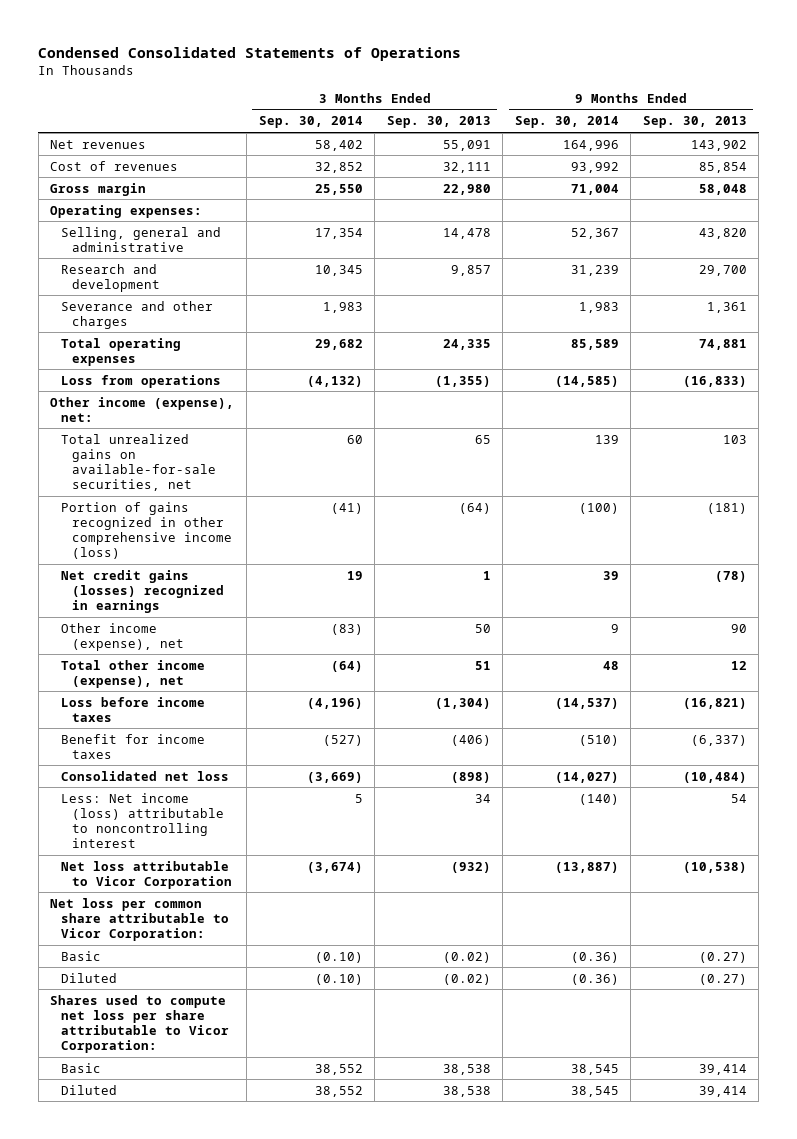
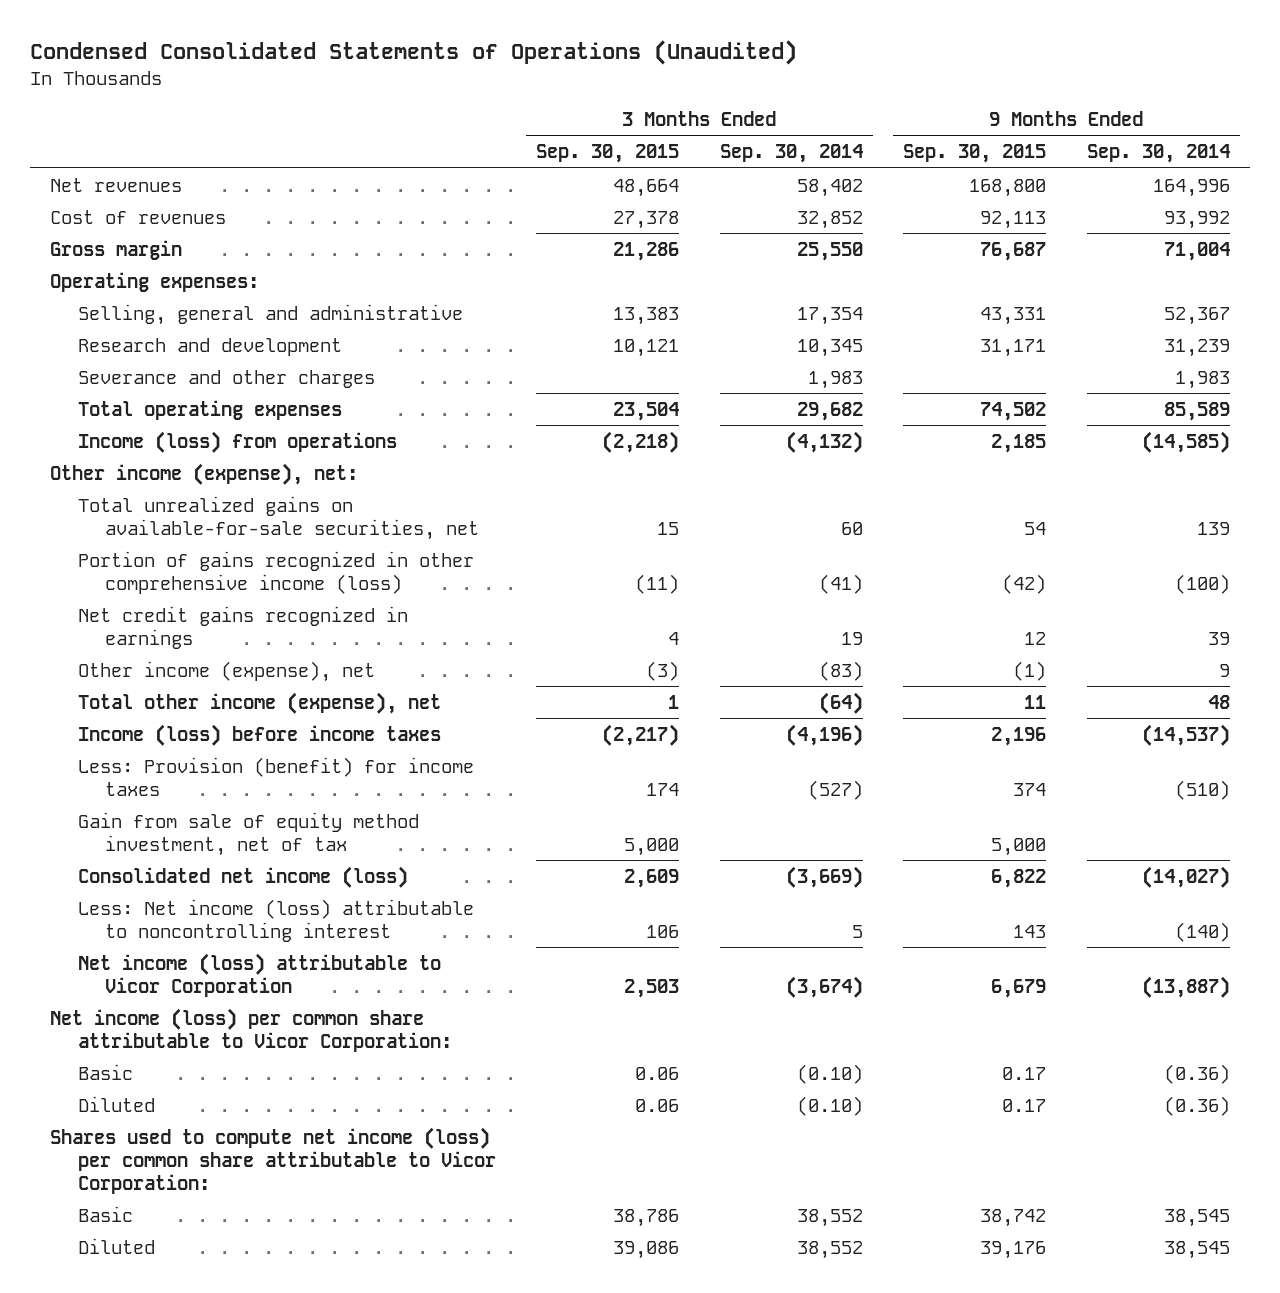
[38,46,462,61] Condensed Consolidated Statements of Operations -> [30,40,798,66] Condensed Consolidated Statements of Operations (Unaudited)
[386,116,491,129] Sep. 30, 2013 -> none
[642,116,747,129] Sep. 30, 2013 -> none
none -> [536,144,680,164] Sep. 30, 2015
none -> [903,144,1047,164] Sep. 30, 2015
[61,374,222,388] Loss from operations -> [77,430,397,453] Income (loss) from operations
[61,569,225,613] Net credit gains (losses) recognized in earnings -> [77,605,408,649] Net credit gains recognized in earnings
[61,696,206,722] Loss before income taxes -> [77,723,441,746] Income (loss) before income taxes
[61,733,206,759] Benefit for income taxes -> [77,756,474,796] Less: Provision (benefit) for income taxes
none -> [77,811,419,856] Gain from sale of equity method investment, net of tax
[61,770,230,781] Consolidated net loss -> [77,865,408,888] Consolidated net income (loss)
[61,860,233,889] Net loss attributable to Vicor Corporation -> [77,952,441,997] Net income (loss) attributable to Vicor Corporation
[50,897,230,941] Net loss per common share attributable to Vicor Corporation: -> [50,1007,452,1052] Net income (loss) per common share attributable to Vicor Corporation:
[50,994,230,1054] Shares used to compute net loss per share attributable to Vicor Corporation: -> [50,1126,496,1194] Shares used to compute net income (loss) per common share attributable to Vicor Corporation:

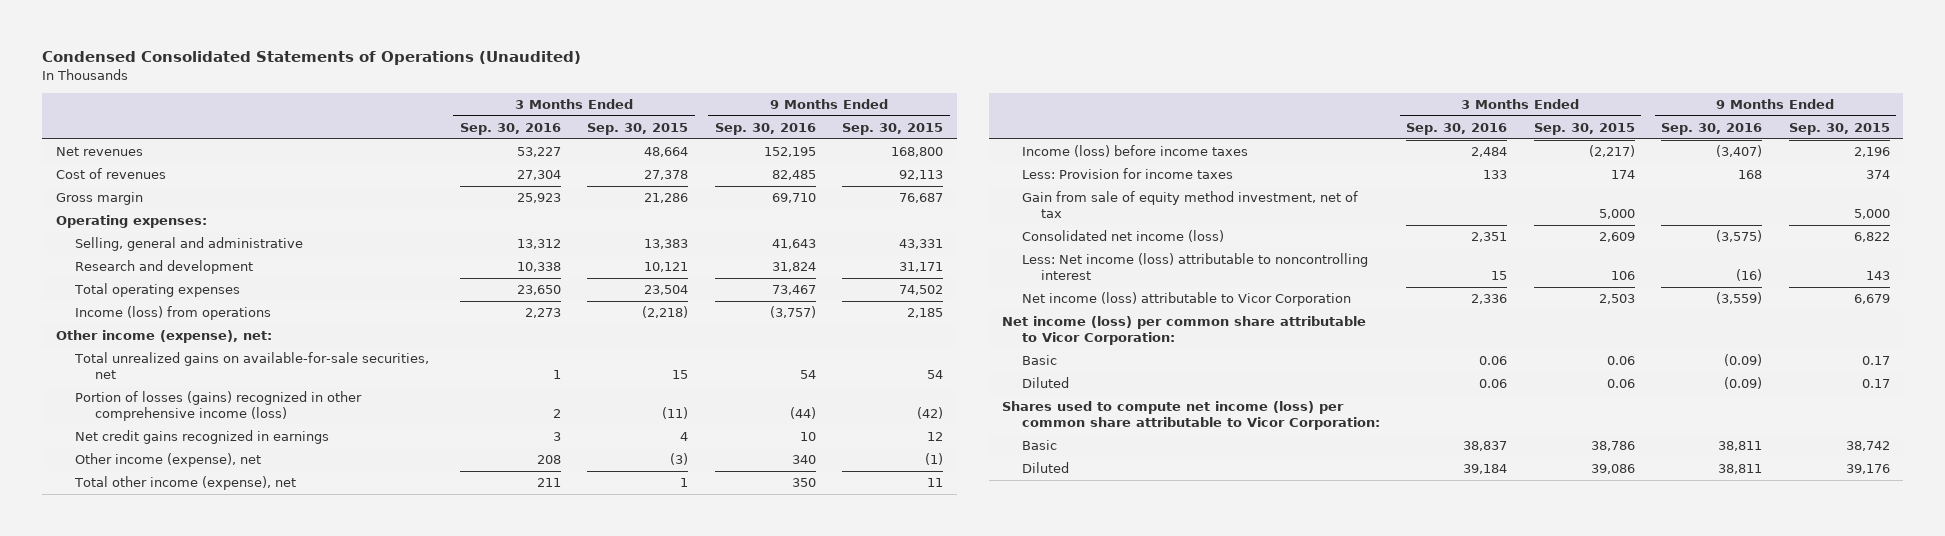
[719,144,863,164] Sep. 30, 2014 -> none
[1086,144,1230,164] Sep. 30, 2014 -> none
none -> [459,122,561,135] Sep. 30, 2016
none -> [714,122,816,135] Sep. 30, 2016
[77,369,375,388] Severance and other charges -> none
[77,550,474,594] Portion of gains recognized in other comprehensive income (loss) -> [75,391,363,422] Portion of losses (gains) recognized in other comprehensive income (loss)
[77,756,474,796] Less: Provision (benefit) for income taxes -> [1021,168,1233,180] Less: Provision for income taxes

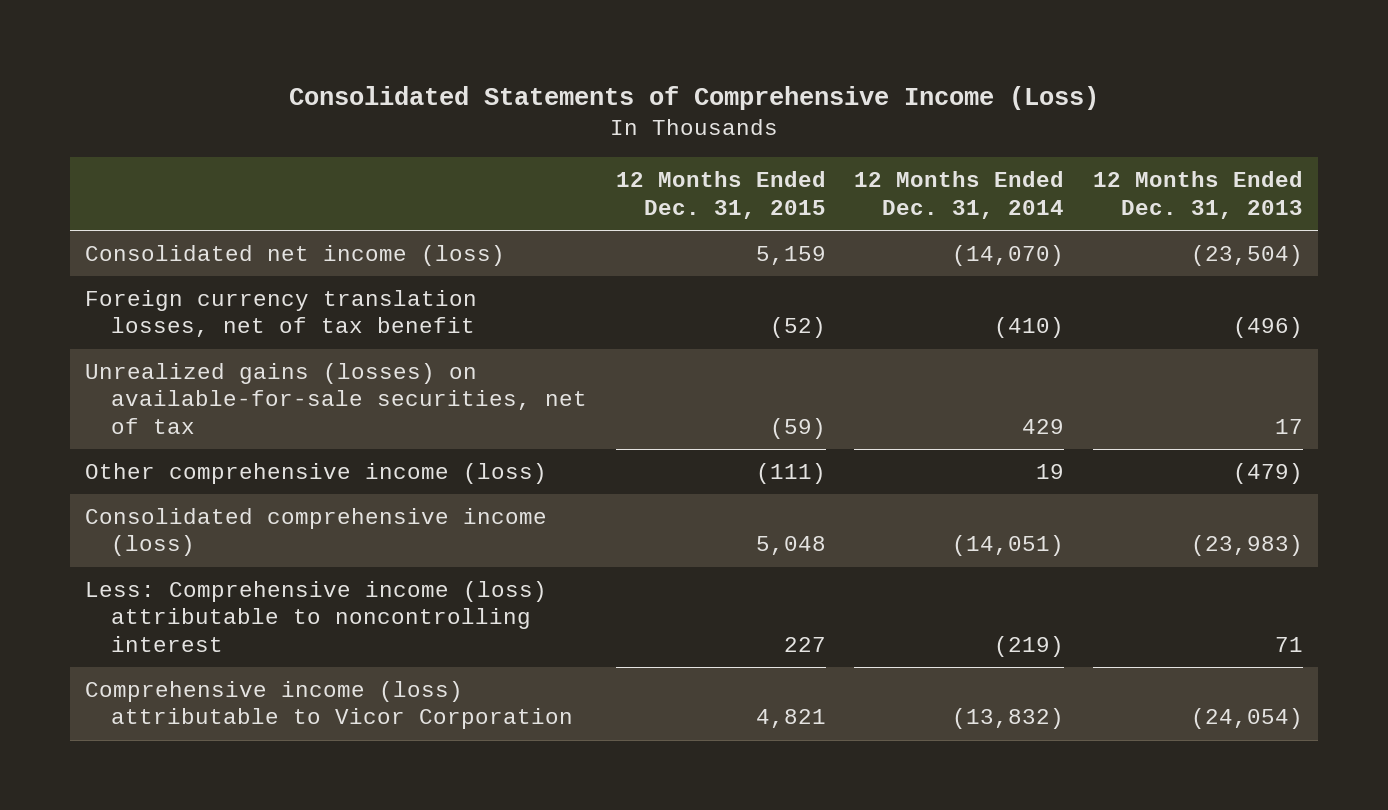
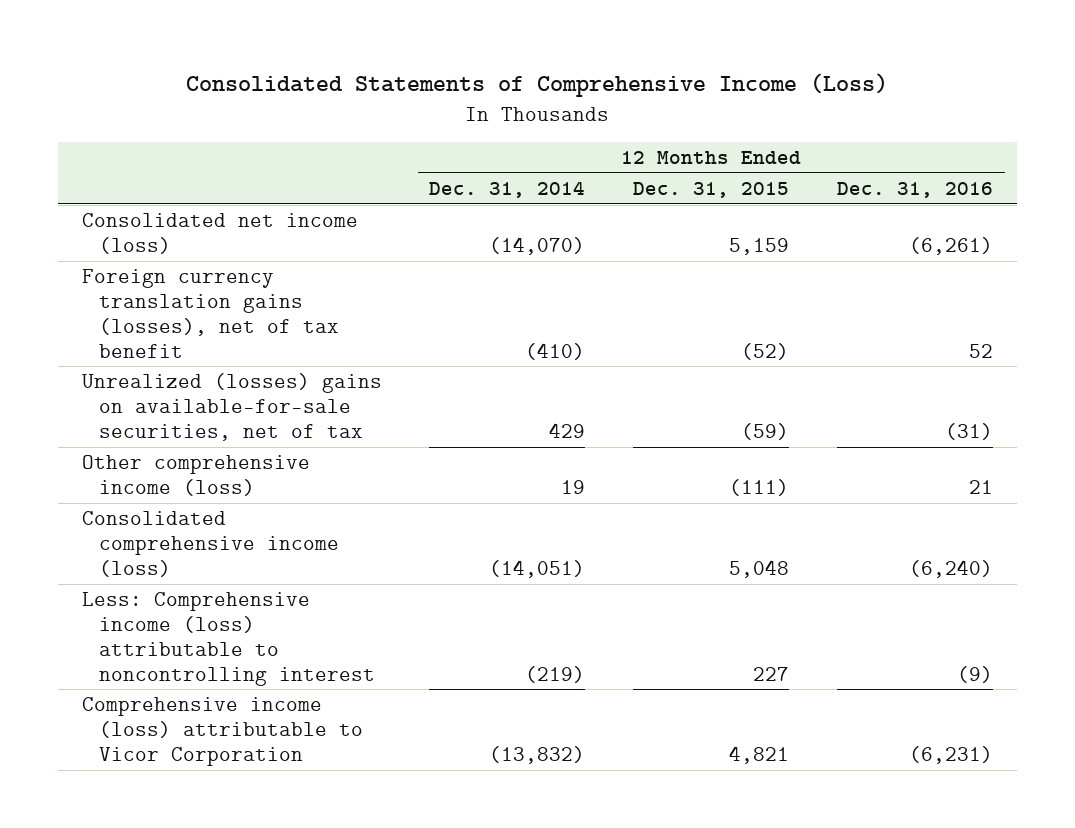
[1093,171,1304,219] 12 Months Ended Dec. 31, 2013 -> none
none -> [837,181,994,198] Dec. 31, 2016
[84,290,477,338] Foreign currency translation losses, net of tax benefit -> [81,268,340,358] Foreign currency translation gains (losses), net of tax benefit
[84,363,587,434] Unrealized gains (losses) on available-for-sale securities, net of tax -> [81,372,382,441] Unrealized (losses) gains on available-for-sale securities, net of tax

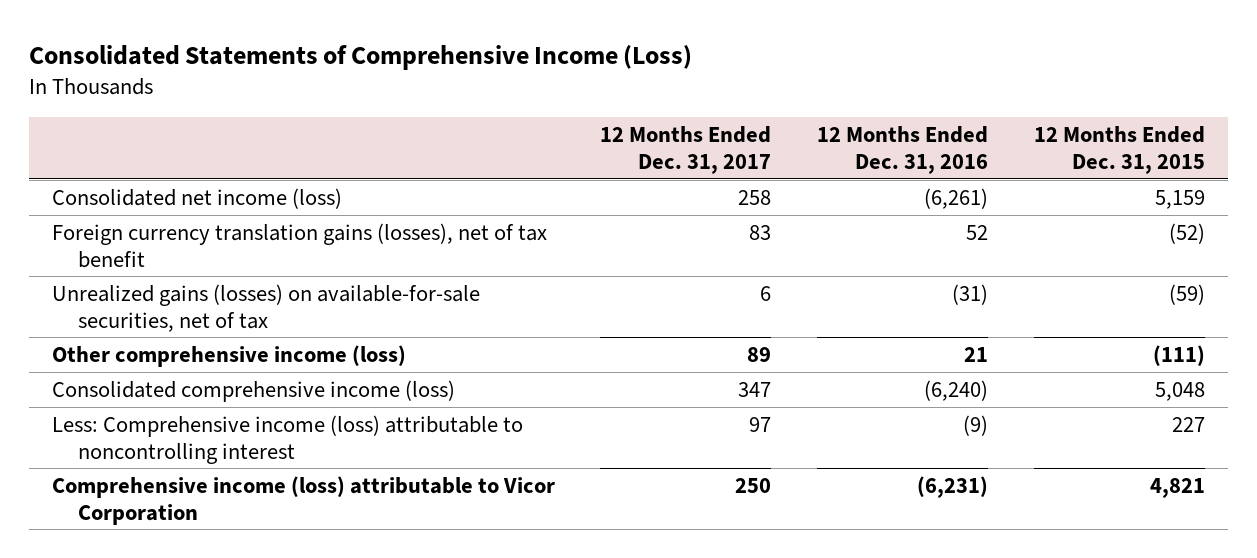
[429,180,586,198] Dec. 31, 2014 -> none
none -> [600,125,772,174] 12 Months Ended Dec. 31, 2017
[81,372,382,441] Unrealized (losses) gains on available-for-sale securities, net of tax -> [51,283,480,332] Unrealized gains (losses) on available-for-sale securities, net of tax

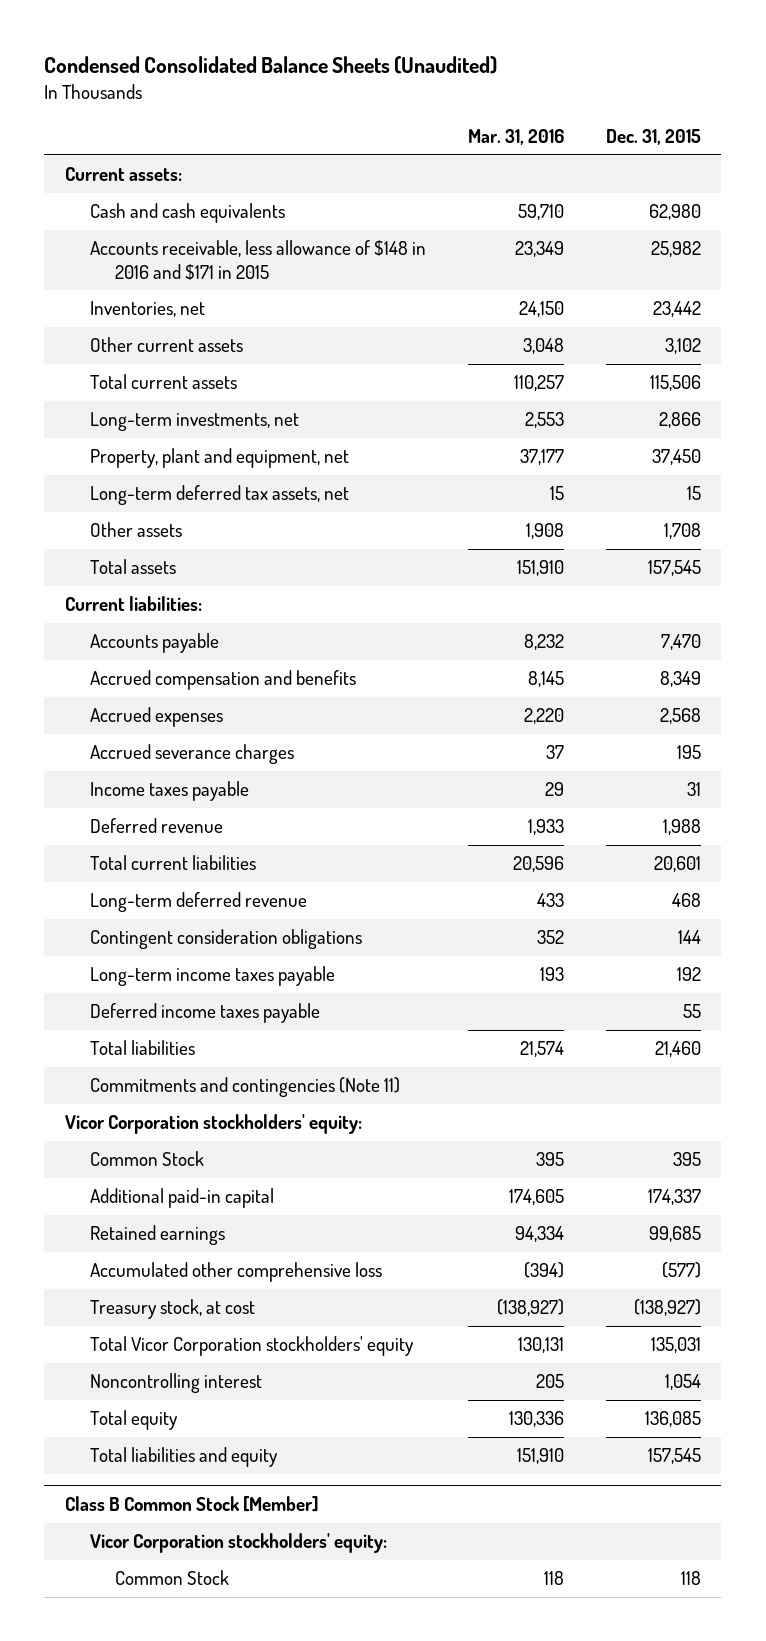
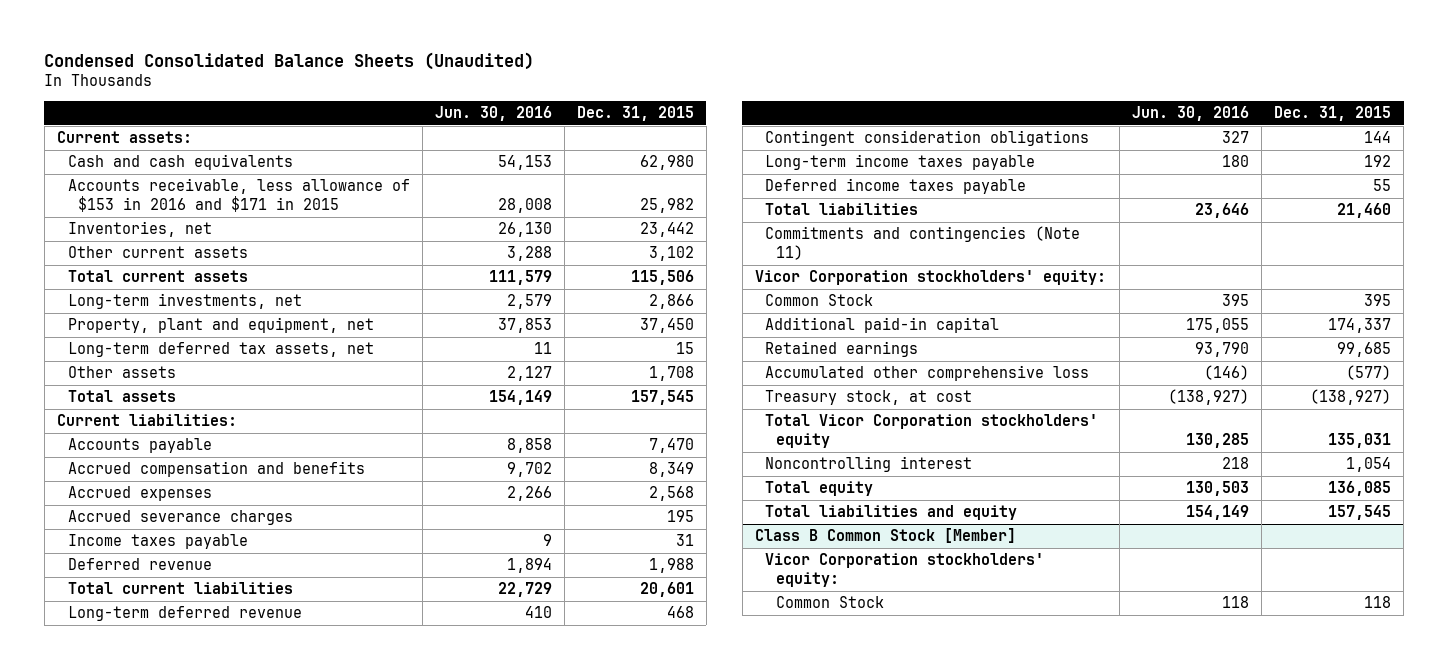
[467,129,564,146] Mar. 31, 2016 -> none
none -> [434,106,552,122] Jun. 30, 2016
[89,240,426,280] Accounts receivable, less allowance of $148 in 2016 and $171 in 2015 -> [67,178,410,212] Accounts receivable, less allowance of $153 in 2016 and $171 in 2015

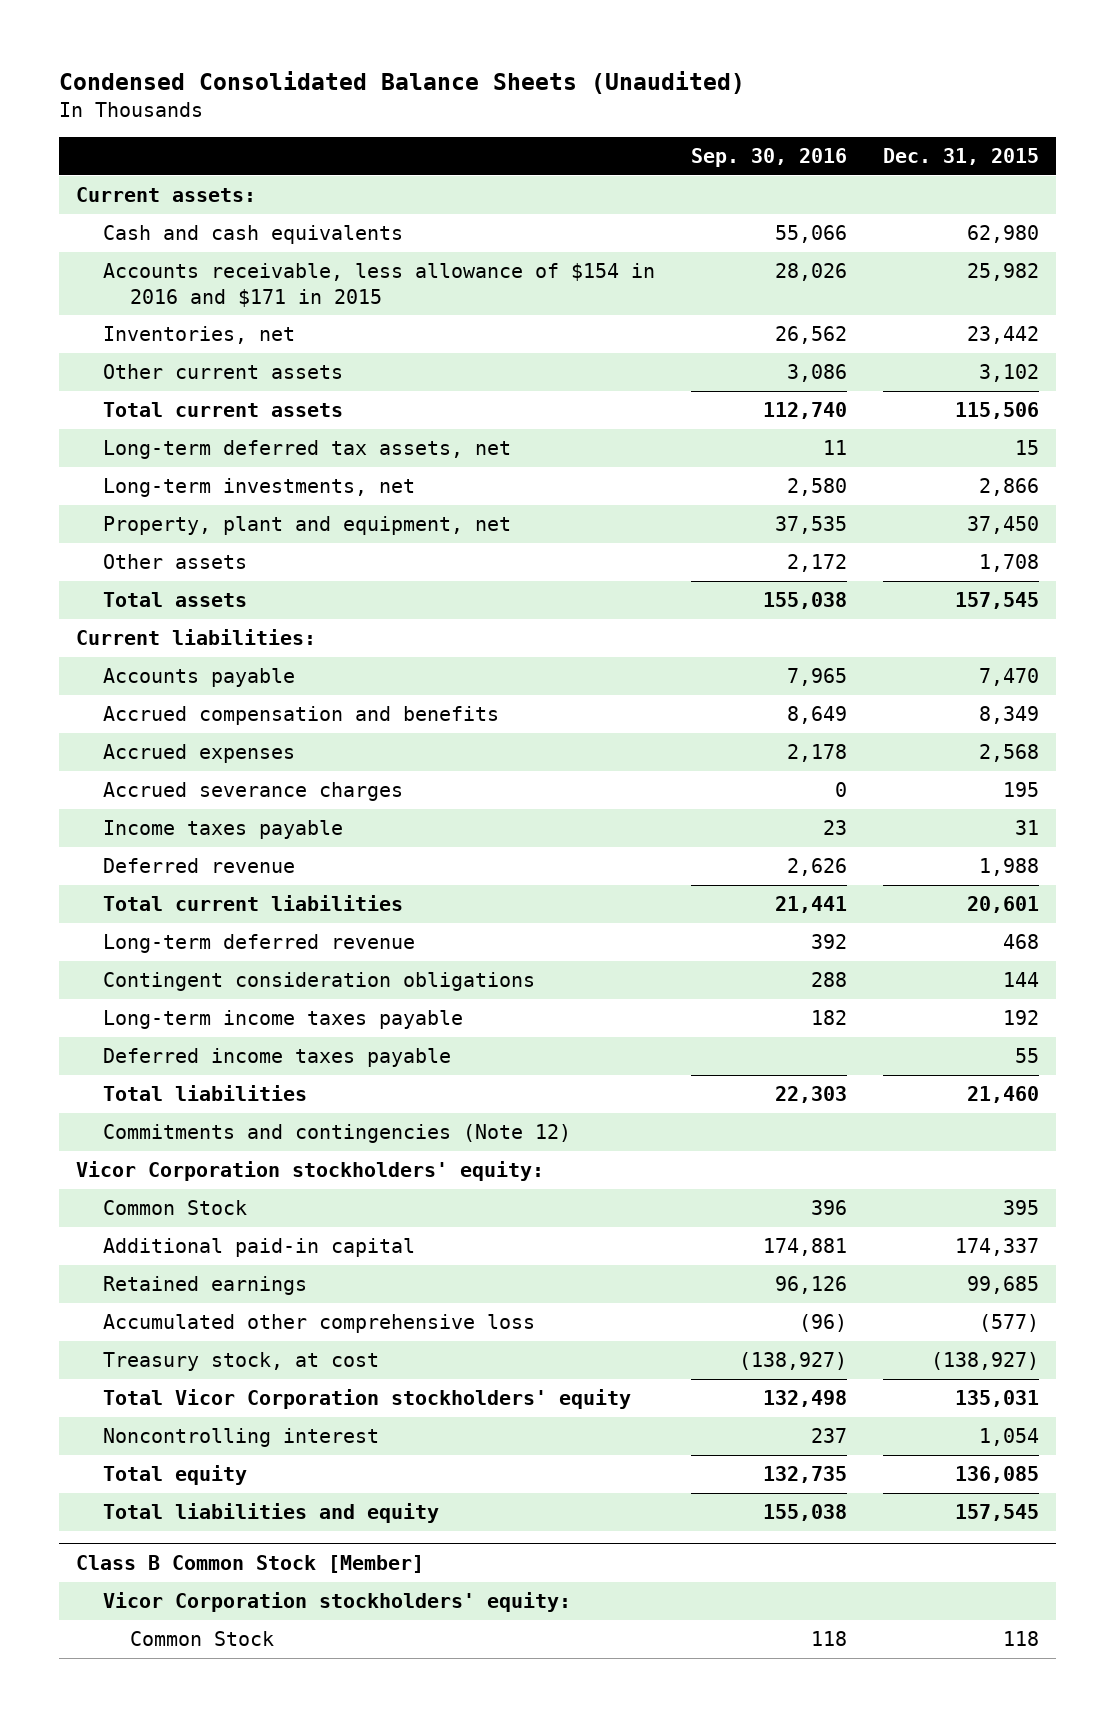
[434,106,552,122] Jun. 30, 2016 -> none
none -> [690,148,847,168] Sep. 30, 2016
[67,178,410,212] Accounts receivable, less allowance of $153 in 2016 and $171 in 2015 -> [103,263,656,307] Accounts receivable, less allowance of $154 in 2016 and $171 in 2015
[67,342,374,358] Long-term deferred tax assets, net -> [103,440,512,460] Long-term deferred tax assets, net
[765,226,1081,260] Commitments and contingencies (Note 11) -> [103,1124,572,1144] Commitments and contingencies (Note 12)

